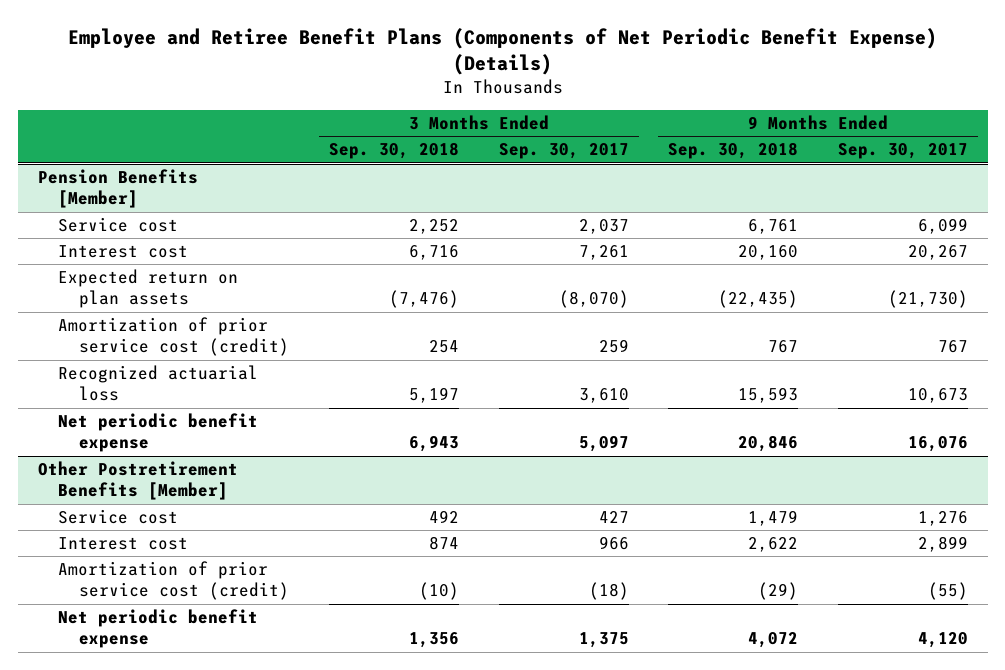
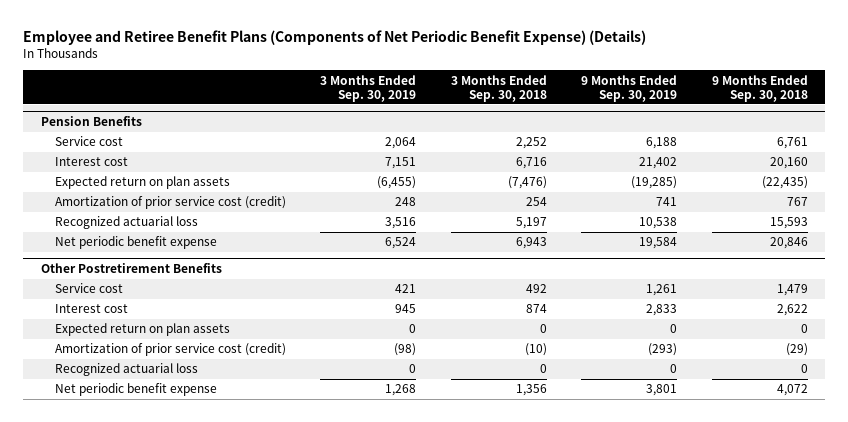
[498,143,629,160] Sep. 30, 2017 -> none
[837,143,968,160] Sep. 30, 2017 -> none
none -> [320,74,417,102] 3 Months Ended Sep. 30, 2019
none -> [581,74,678,102] 9 Months Ended Sep. 30, 2019
[37,169,198,209] Pension Benefits [Member] -> [40,116,142,127] Pension Benefits
[37,461,238,501] Other Postretirement Benefits [Member] -> [40,263,222,274] Other Postretirement Benefits
none -> [54,323,230,337] Expected return on plan assets
none -> [54,363,198,377] Recognized actuarial loss

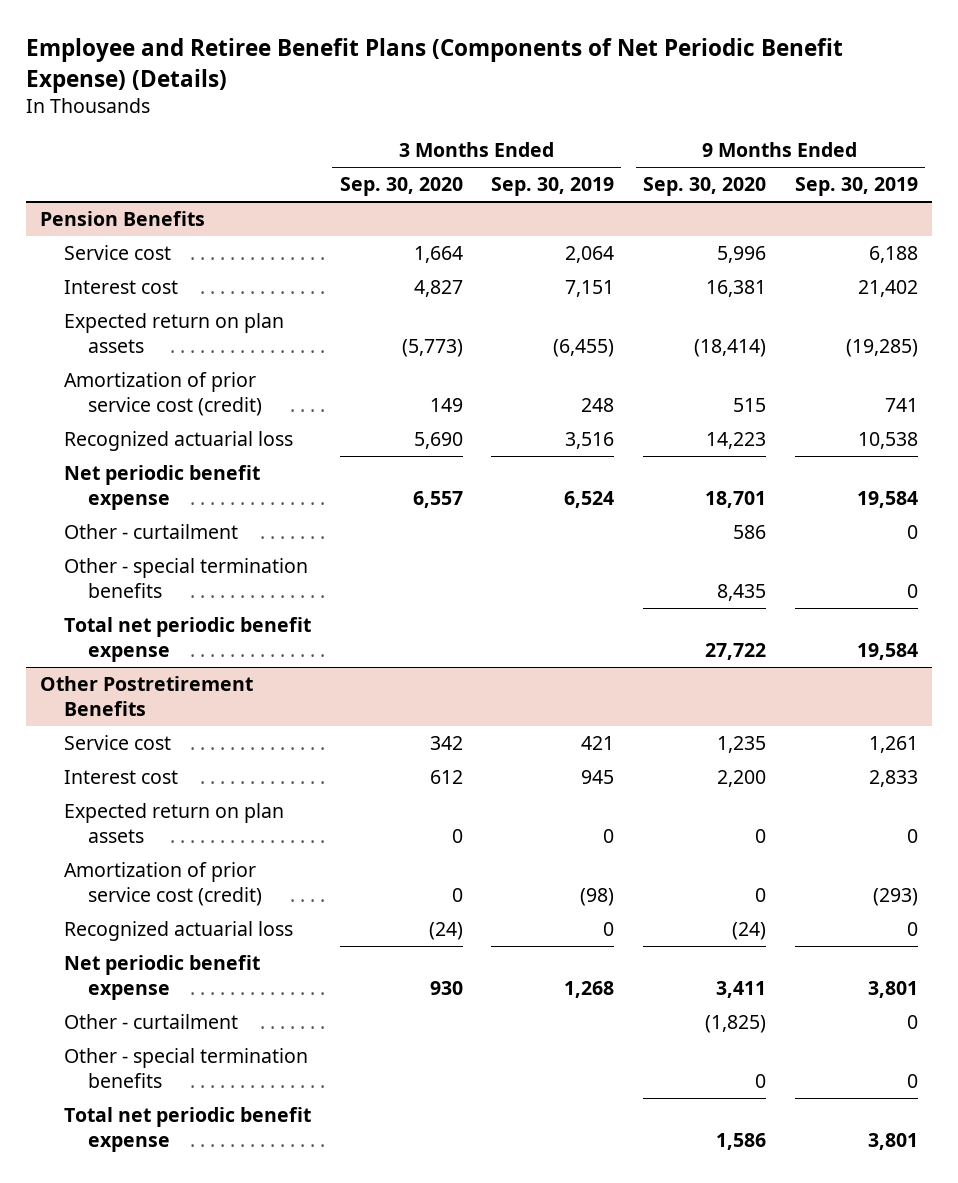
[450,74,547,102] 3 Months Ended Sep. 30, 2018 -> none
[711,74,808,102] 9 Months Ended Sep. 30, 2018 -> none
none -> [339,177,463,197] Sep. 30, 2020
none -> [642,177,766,197] Sep. 30, 2020
none -> [63,524,238,540] Other - curtailment
none -> [63,558,308,598] Other - special termination benefits
none -> [63,617,311,662] Total net periodic benefit expense
none -> [63,1014,238,1030] Other - curtailment
none -> [63,1048,308,1088] Other - special termination benefits
none -> [63,1107,311,1152] Total net periodic benefit expense

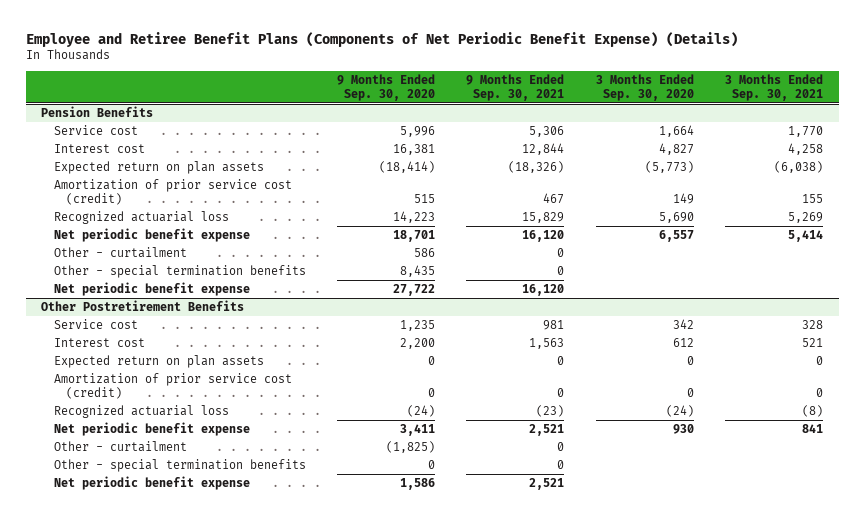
[491,177,615,197] Sep. 30, 2019 -> none
[794,177,918,197] Sep. 30, 2019 -> none
none -> [466,73,565,101] 9 Months Ended Sep. 30, 2021
none -> [725,73,824,101] 3 Months Ended Sep. 30, 2021
[63,617,311,662] Total net periodic benefit expense -> [53,282,250,297] Net periodic benefit expense
[63,1107,311,1152] Total net periodic benefit expense -> [53,476,250,491] Net periodic benefit expense

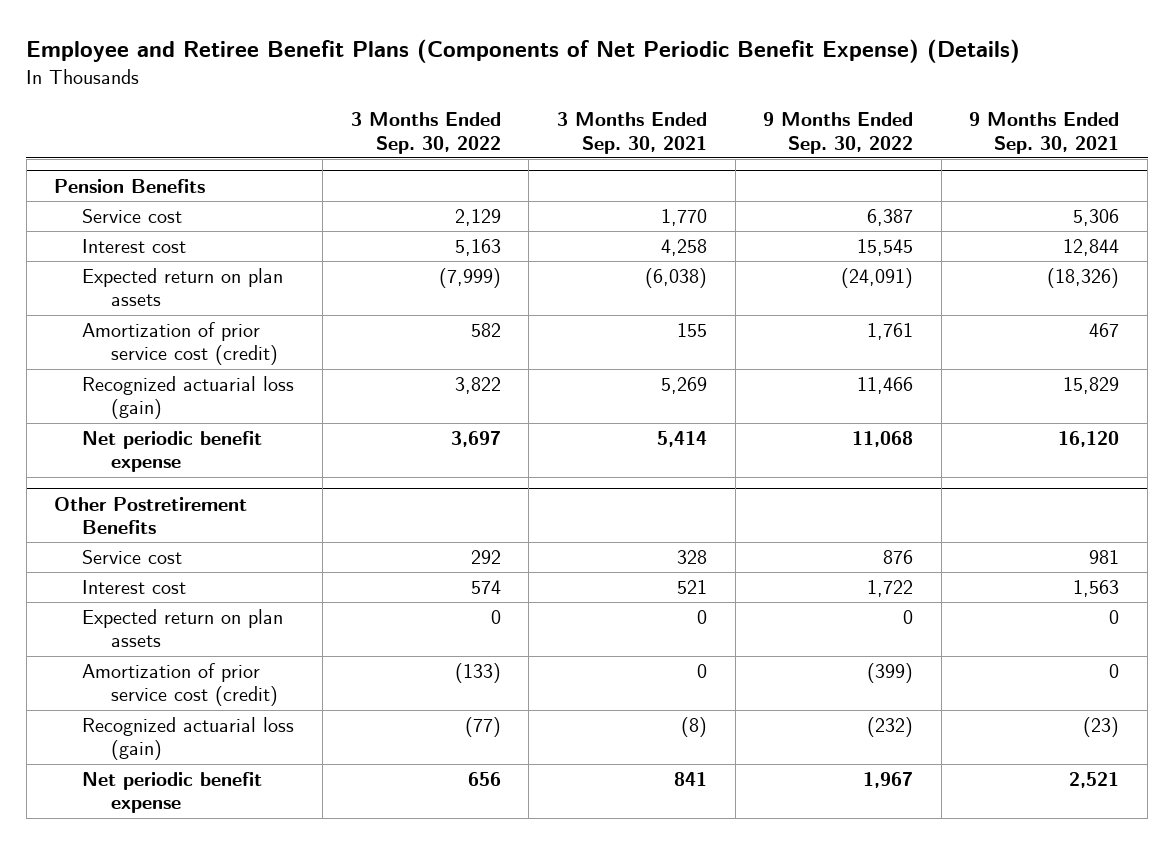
[336,73,435,101] 9 Months Ended Sep. 30, 2020 -> none
[595,73,694,101] 3 Months Ended Sep. 30, 2020 -> none
none -> [350,112,501,154] 3 Months Ended Sep. 30, 2022
none -> [763,112,914,154] 9 Months Ended Sep. 30, 2022
[53,211,229,225] Recognized actuarial loss -> [82,376,295,420] Recognized actuarial loss (gain)
[53,247,187,259] Other - curtailment -> none
[53,265,306,279] Other - special termination benefits -> none
[53,282,250,297] Net periodic benefit expense -> none
[53,405,229,419] Recognized actuarial loss -> [82,717,295,761] Recognized actuarial loss (gain)
[53,441,187,453] Other - curtailment -> none
[53,459,306,473] Other - special termination benefits -> none
[53,476,250,491] Net periodic benefit expense -> none

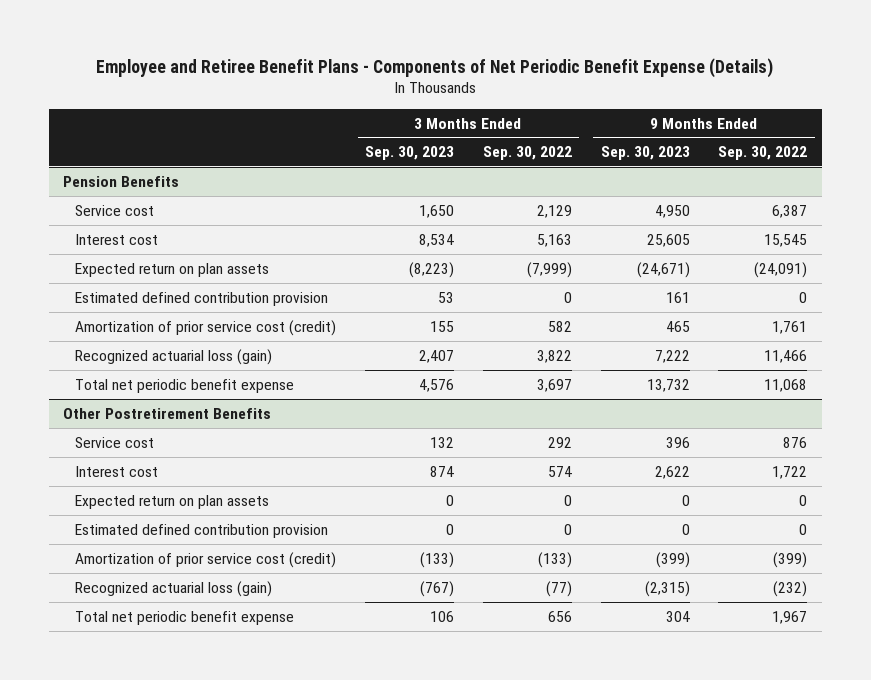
[26,39,1021,64] Employee and Retiree Benefit Plans (Components of Net Periodic Benefit Expense) (Details) -> [96,57,774,78] Employee and Retiree Benefit Plans - Components of Net Periodic Benefit Expense (Details)
[556,112,707,154] 3 Months Ended Sep. 30, 2021 -> none
[969,112,1120,154] 9 Months Ended Sep. 30, 2021 -> none
none -> [364,146,454,161] Sep. 30, 2023
none -> [600,146,690,161] Sep. 30, 2023
none -> [74,291,328,306] Estimated defined contribution provision
[82,431,263,473] Net periodic benefit expense -> [74,378,294,393] Total net periodic benefit expense
none -> [74,523,328,538] Estimated defined contribution provision
[82,772,263,814] Net periodic benefit expense -> [74,610,294,625] Total net periodic benefit expense

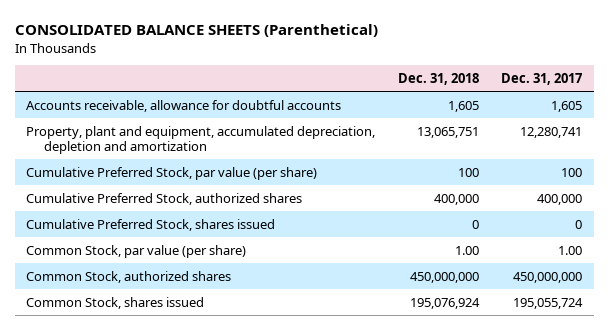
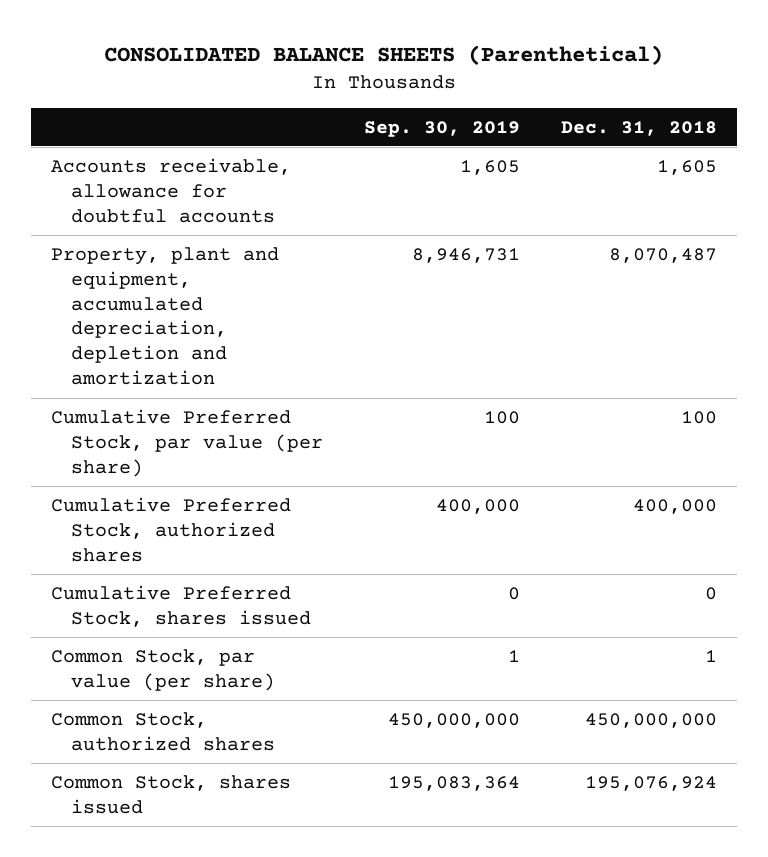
[501,72,583,85] Dec. 31, 2017 -> none
none -> [364,120,521,137] Sep. 30, 2019
[416,126,479,138] 13,065,751 -> [608,247,717,263] 8,070,487
[454,245,479,255] 1.00 -> [704,649,717,662] 1

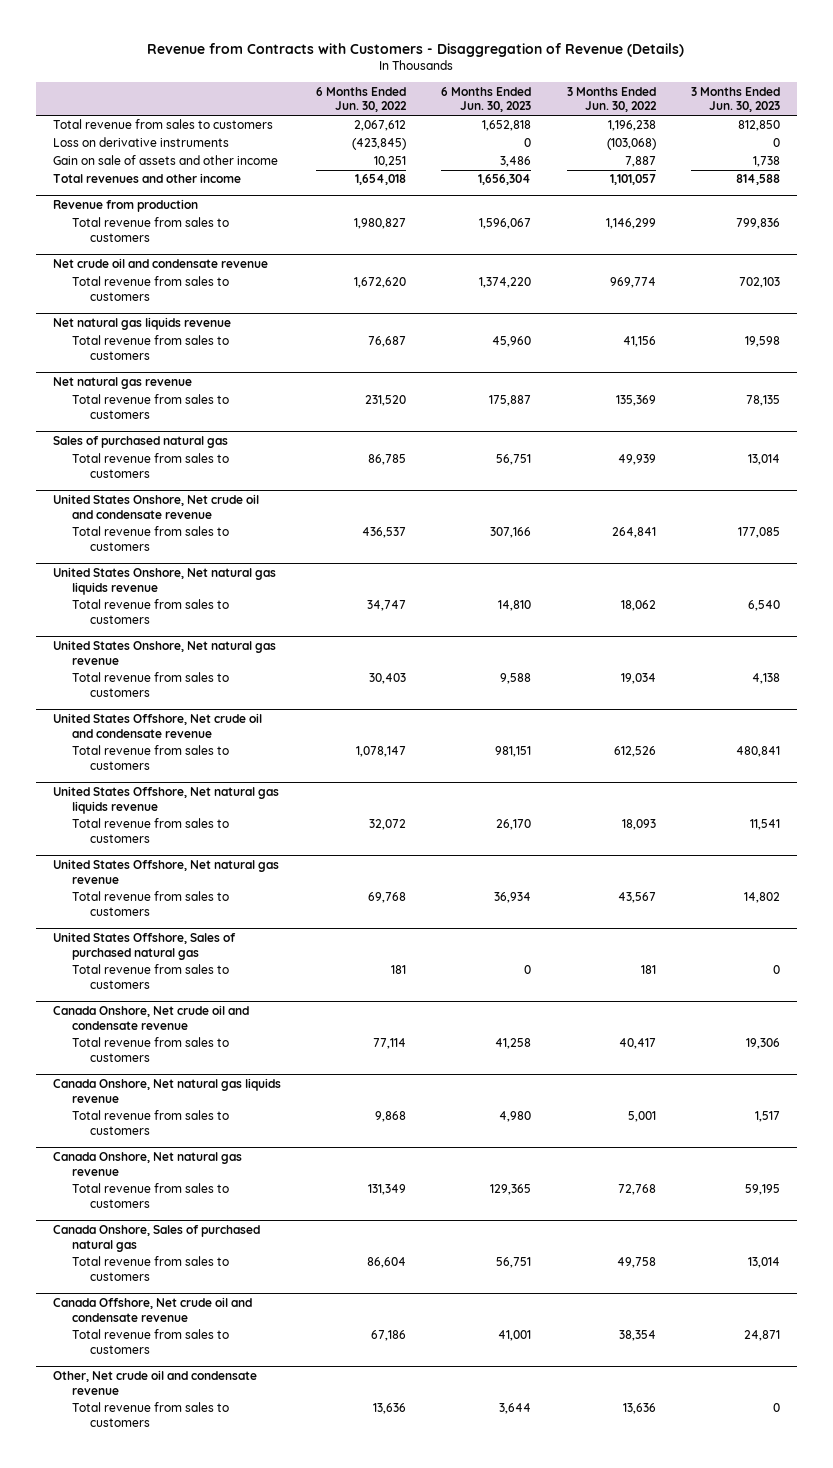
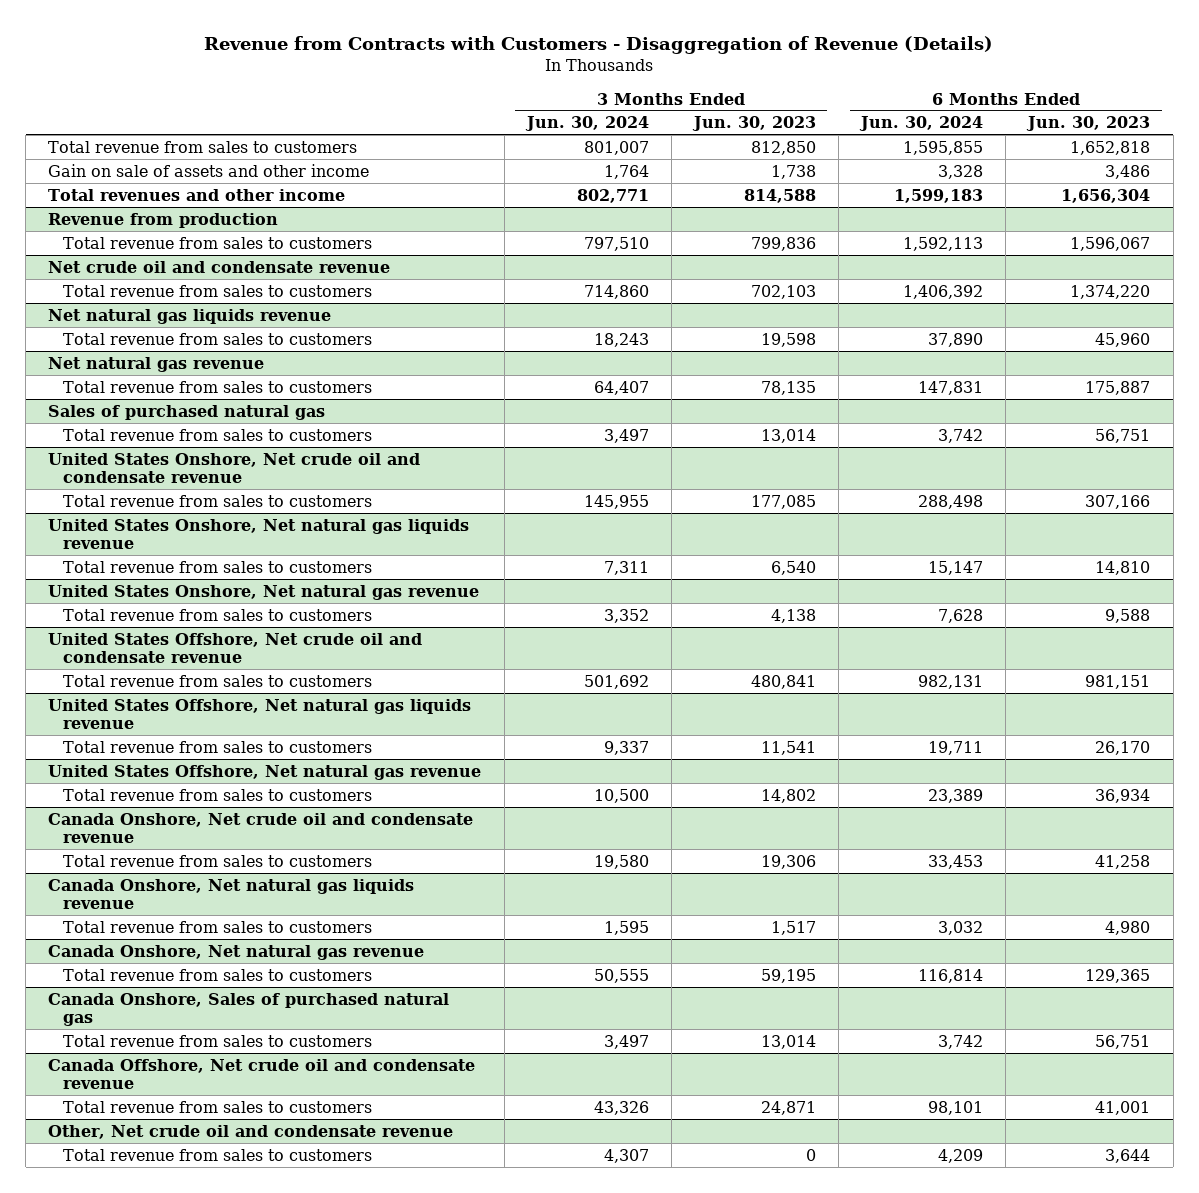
[316,86,408,113] 6 Months Ended Jun. 30, 2022 -> none
[566,86,657,113] 3 Months Ended Jun. 30, 2022 -> none
none -> [524,116,649,132] Jun. 30, 2024
none -> [859,116,984,132] Jun. 30, 2024
[53,137,230,148] Loss on derivative instruments -> none
[53,931,237,960] United States Offshore, Sales of purchased natural gas -> none
[71,964,229,990] Total revenue from sales to customers -> none

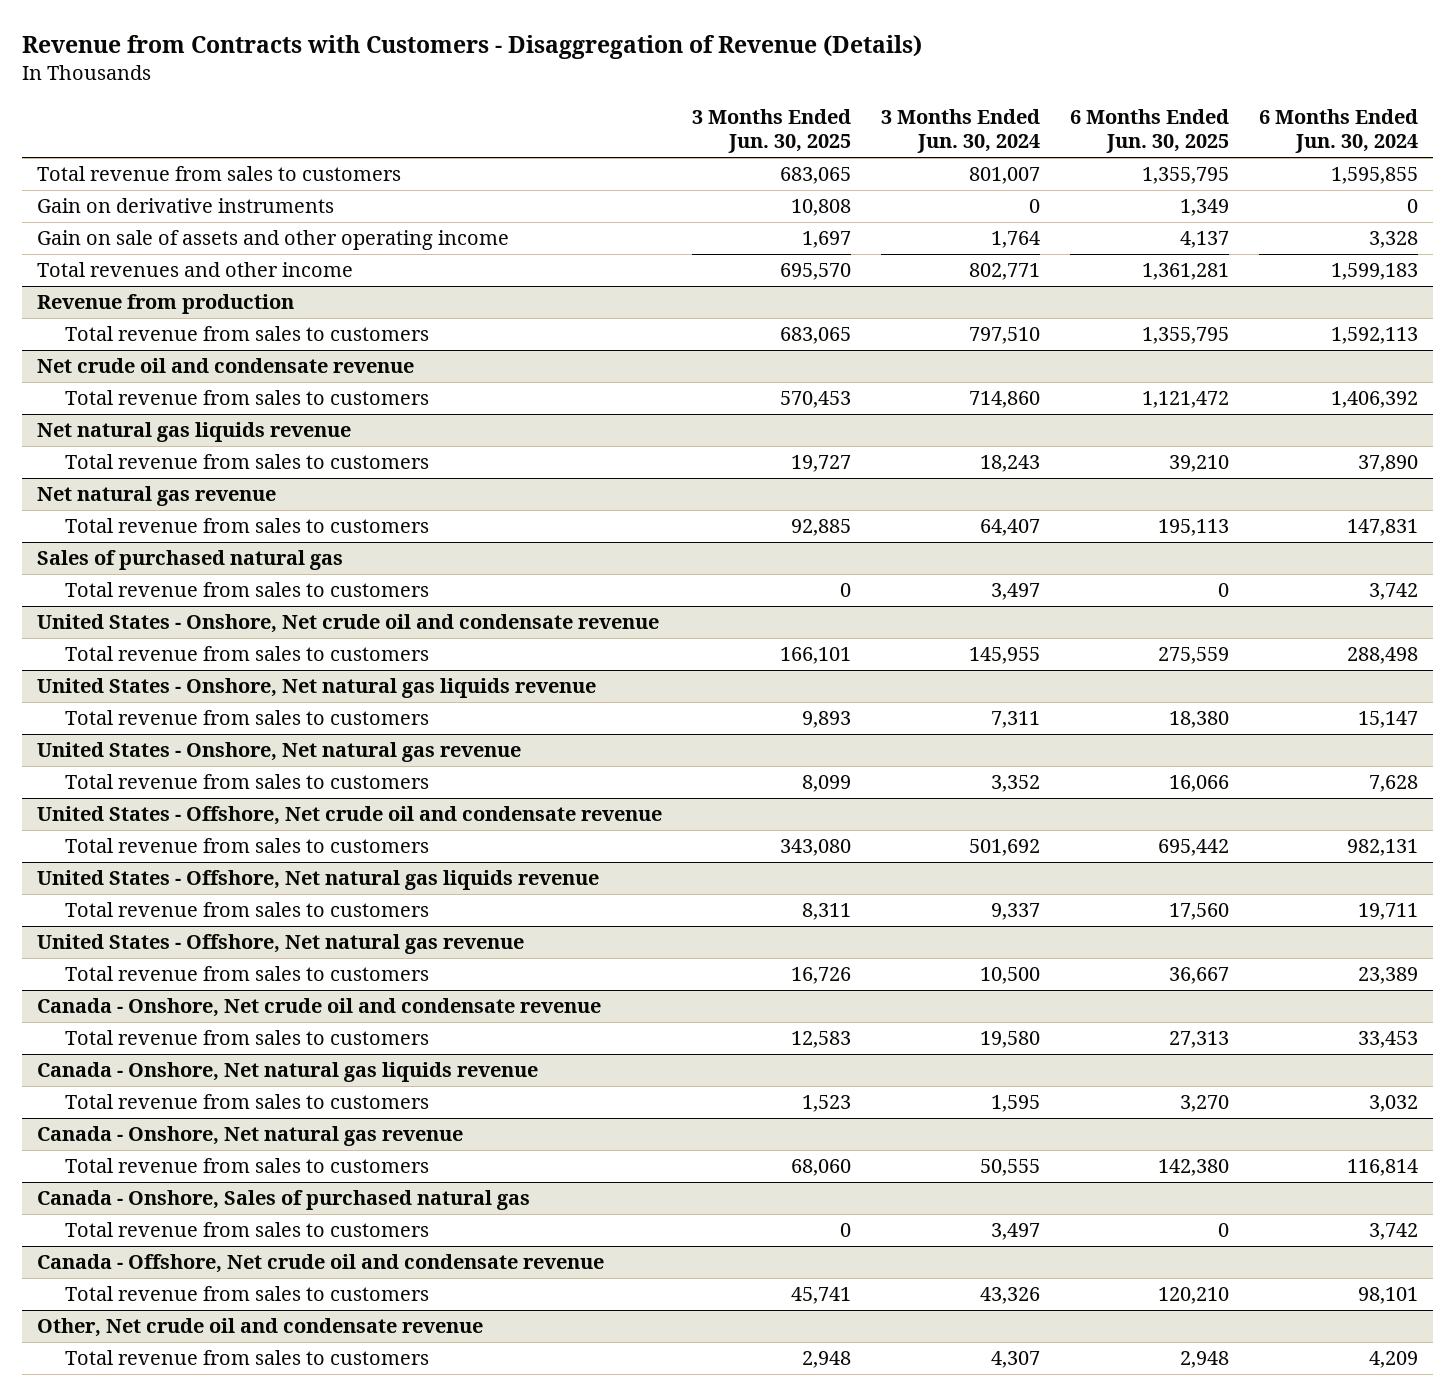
[691,116,816,132] Jun. 30, 2023 -> none
[1026,116,1151,132] Jun. 30, 2023 -> none
none -> [691,108,851,154] 3 Months Ended Jun. 30, 2025
none -> [1069,108,1229,154] 6 Months Ended Jun. 30, 2025
none -> [36,198,334,214] Gain on derivative instruments
[48,163,370,177] Gain on sale of assets and other income -> [36,230,509,251] Gain on sale of assets and other operating income
[48,452,421,483] United States Onshore, Net crude oil and condensate revenue -> [36,614,659,634] United States - Onshore, Net crude oil and condensate revenue
[48,518,470,549] United States Onshore, Net natural gas liquids revenue -> [36,678,596,699] United States - Onshore, Net natural gas liquids revenue
[48,584,480,600] United States Onshore, Net natural gas revenue -> [36,742,521,763] United States - Onshore, Net natural gas revenue
[48,632,423,663] United States Offshore, Net crude oil and condensate revenue -> [36,806,662,826] United States - Offshore, Net crude oil and condensate revenue
[48,698,472,729] United States Offshore, Net natural gas liquids revenue -> [36,870,599,891] United States - Offshore, Net natural gas liquids revenue
[48,764,482,780] United States Offshore, Net natural gas revenue -> [36,934,524,955] United States - Offshore, Net natural gas revenue
[48,812,474,843] Canada Onshore, Net crude oil and condensate revenue -> [36,998,601,1018] Canada - Onshore, Net crude oil and condensate revenue
[48,878,415,909] Canada Onshore, Net natural gas liquids revenue -> [36,1062,538,1083] Canada - Onshore, Net natural gas liquids revenue
[48,944,425,960] Canada Onshore, Net natural gas revenue -> [36,1126,463,1147] Canada - Onshore, Net natural gas revenue
[48,992,450,1026] Canada Onshore, Sales of purchased natural gas -> [36,1190,530,1211] Canada - Onshore, Sales of purchased natural gas
[48,1058,476,1089] Canada Offshore, Net crude oil and condensate revenue -> [36,1254,604,1274] Canada - Offshore, Net crude oil and condensate revenue

